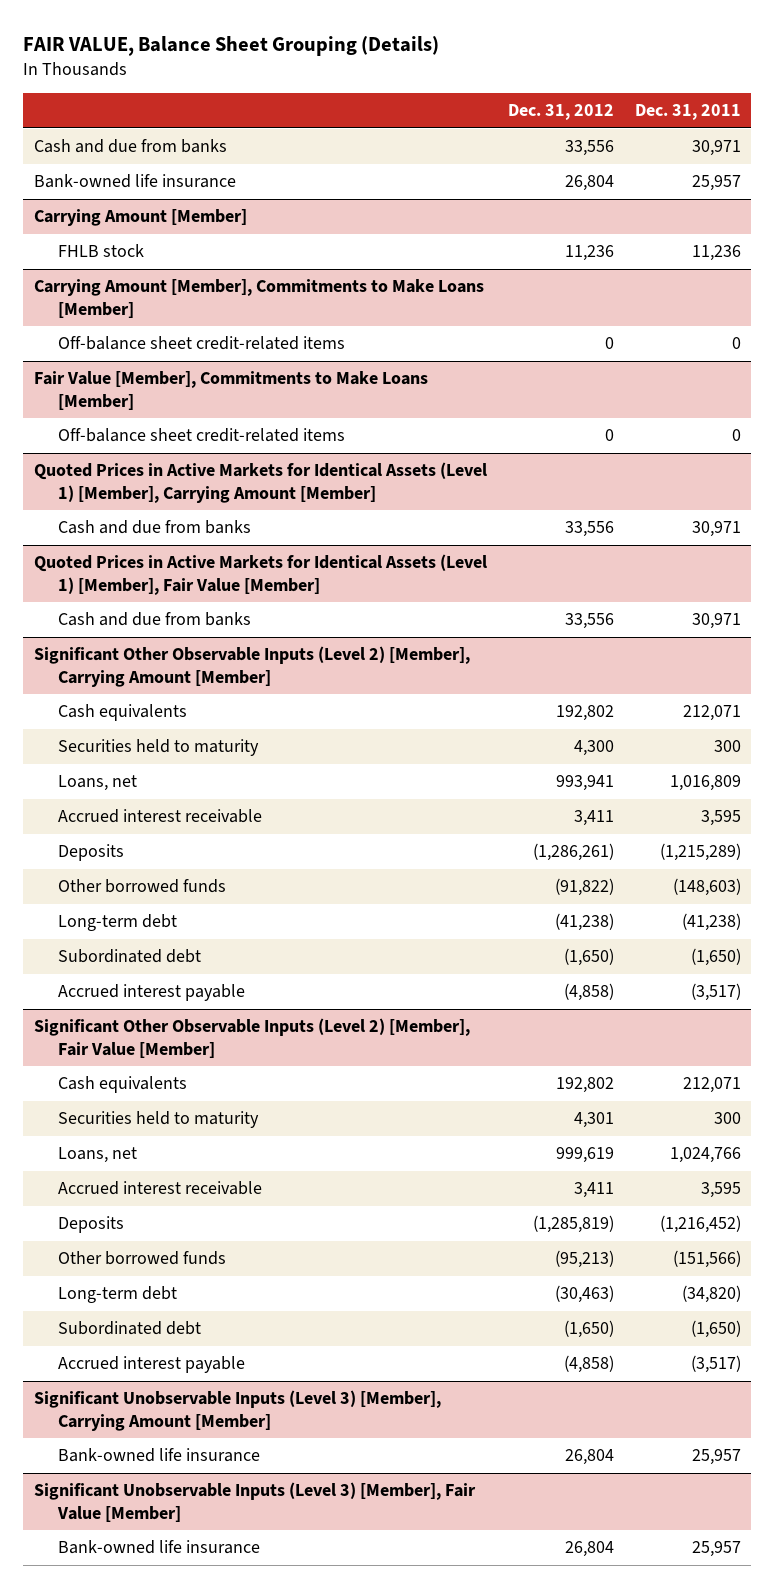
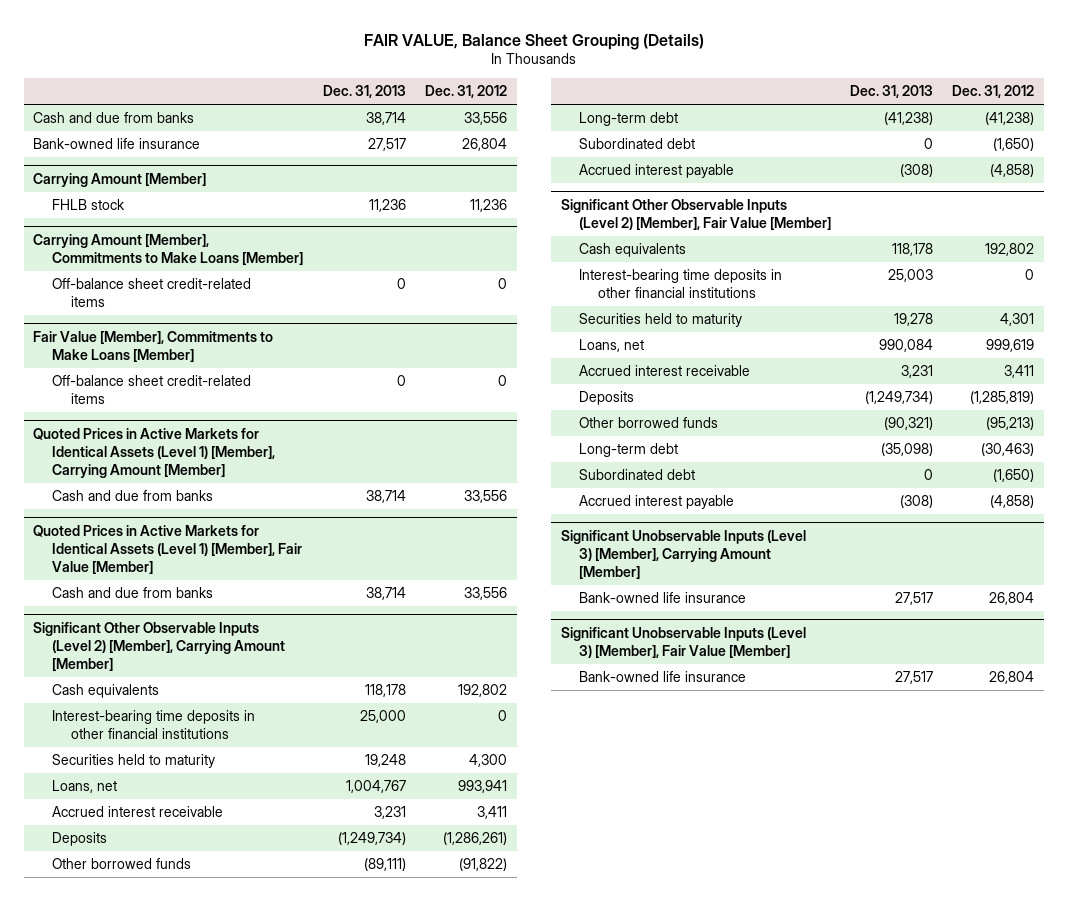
[634,104,741,121] Dec. 31, 2011 -> none
none -> [323,85,407,99] Dec. 31, 2013
none -> [52,709,256,739] Interest-bearing time deposits in other financial institutions
none -> [579,268,783,298] Interest-bearing time deposits in other financial institutions

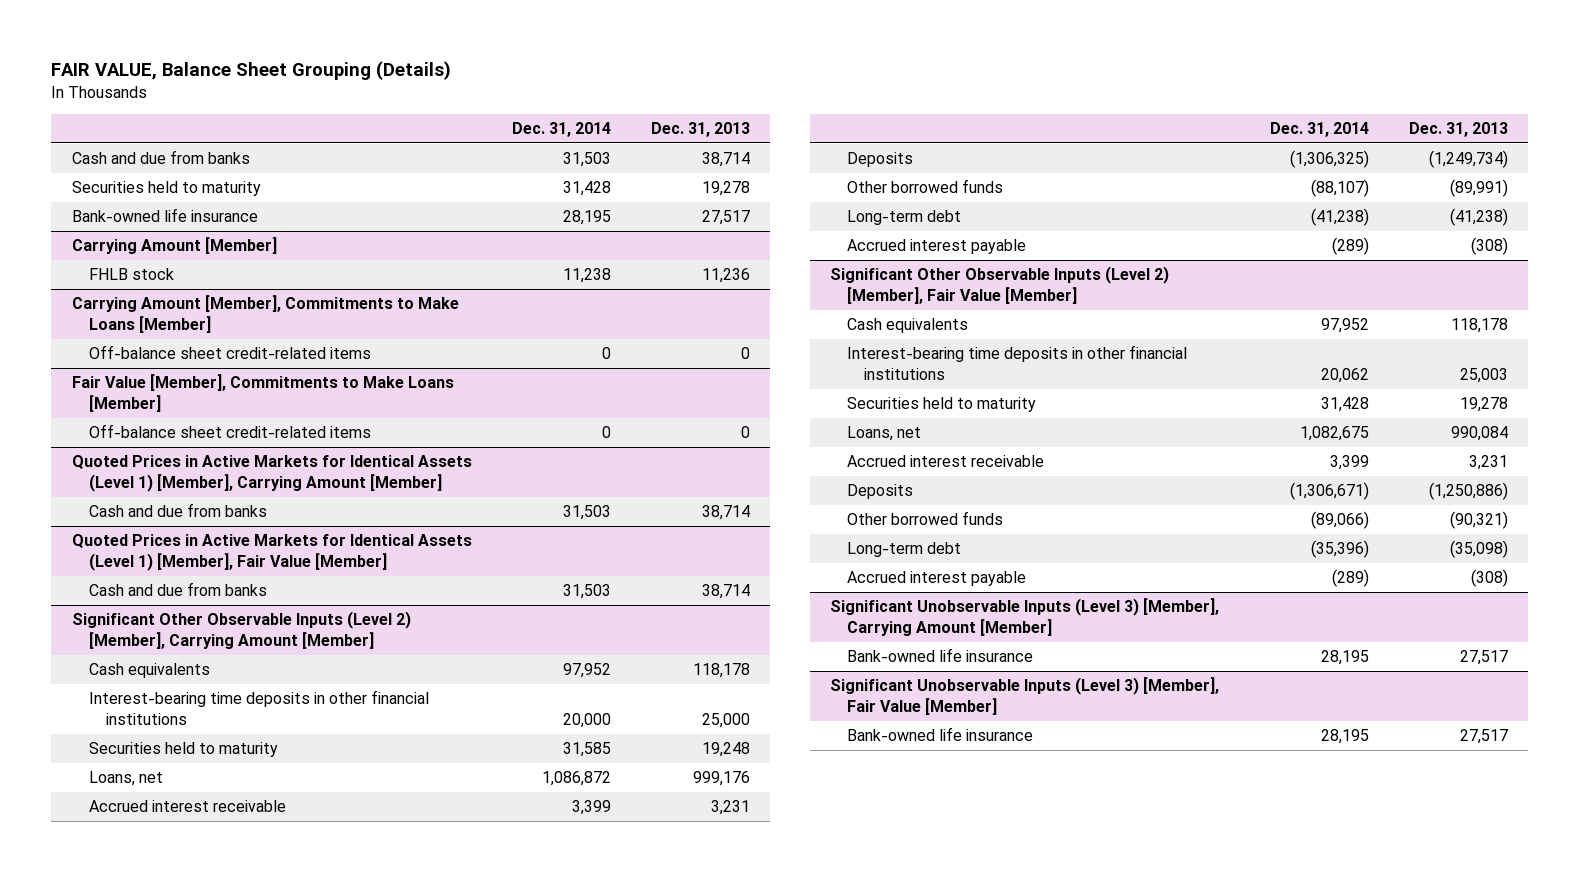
[425,85,508,99] Dec. 31, 2012 -> none
none -> [511,121,611,137] Dec. 31, 2014
none -> [71,181,261,197] Securities held to maturity
[346,779,407,793] 1,004,767 -> [692,771,750,787] 999,176
[364,857,407,871] (89,111) -> [1449,179,1508,198] (89,991)
[579,137,696,149] Subordinated debt -> none
[865,390,934,404] (1,249,734) -> [1428,482,1508,501] (1,250,886)
[579,468,696,480] Subordinated debt -> none

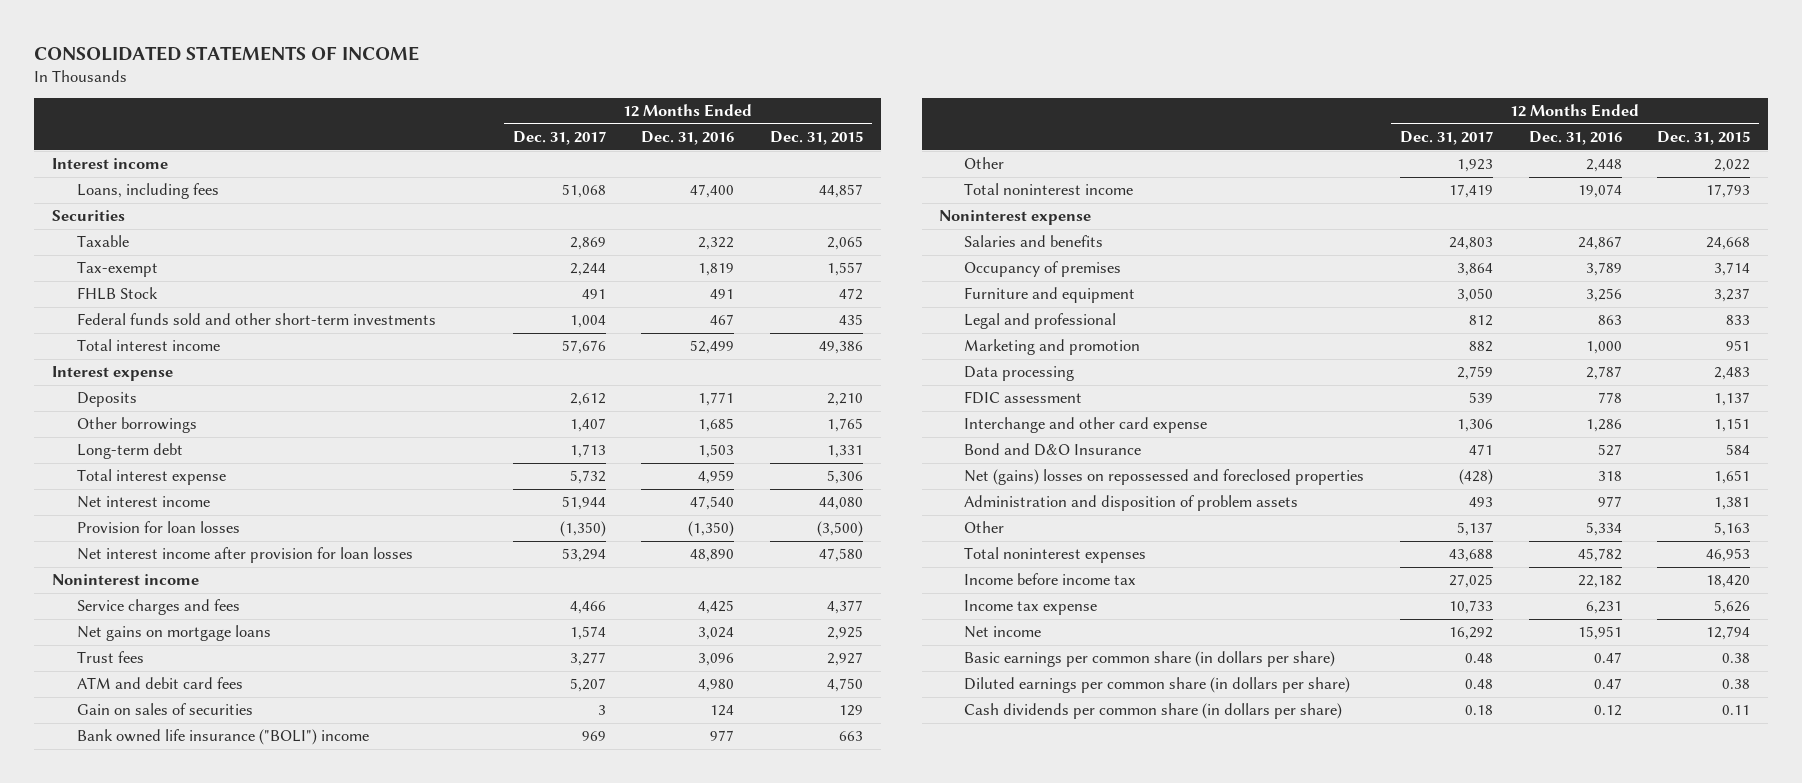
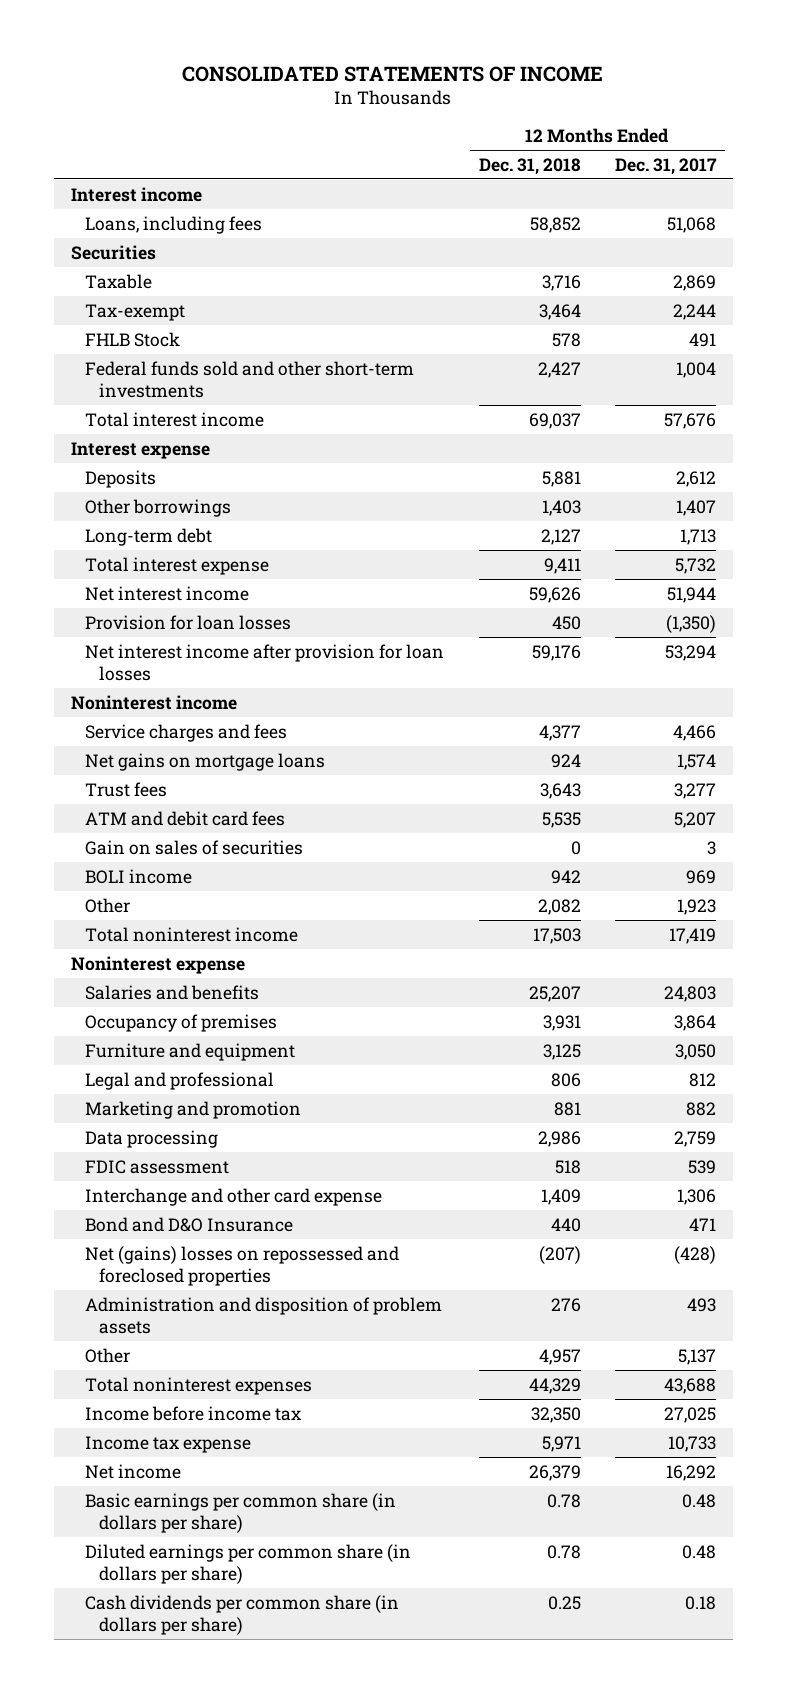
[641,131,735,146] Dec. 31, 2016 -> none
[769,131,863,146] Dec. 31, 2015 -> none
none -> [478,157,581,175] Dec. 31, 2018
[77,729,370,746] Bank owned life insurance ("BOLI") income -> [85,868,193,884] BOLI income

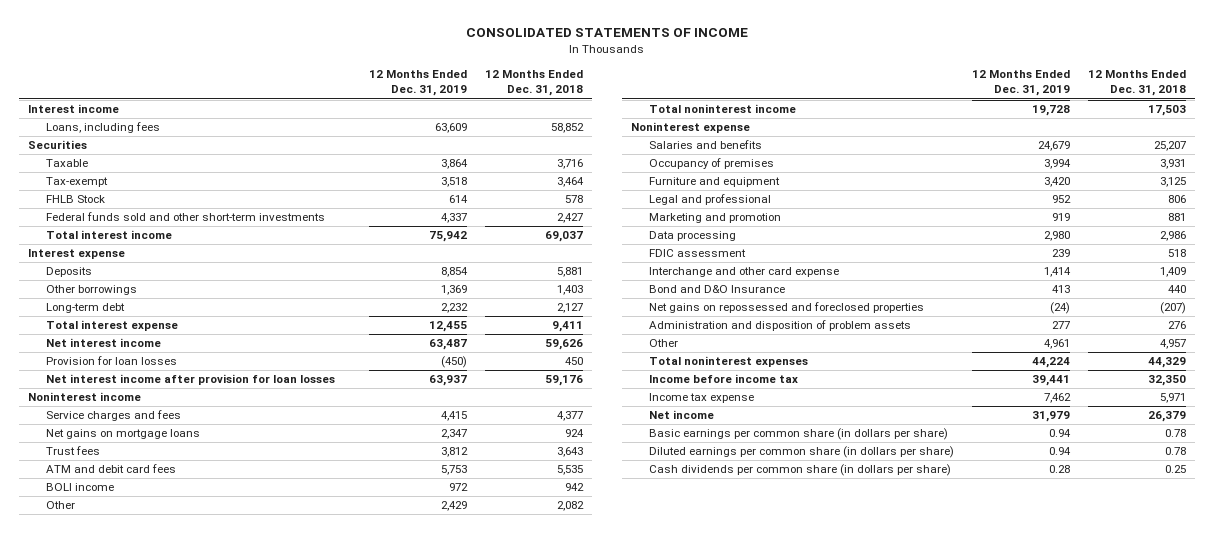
[614,157,717,175] Dec. 31, 2017 -> none
none -> [369,70,468,97] 12 Months Ended Dec. 31, 2019
[85,839,304,855] Gain on sales of securities -> none
[85,1245,400,1286] Net (gains) losses on repossessed and foreclosed properties -> [648,302,924,314] Net gains on repossessed and foreclosed properties

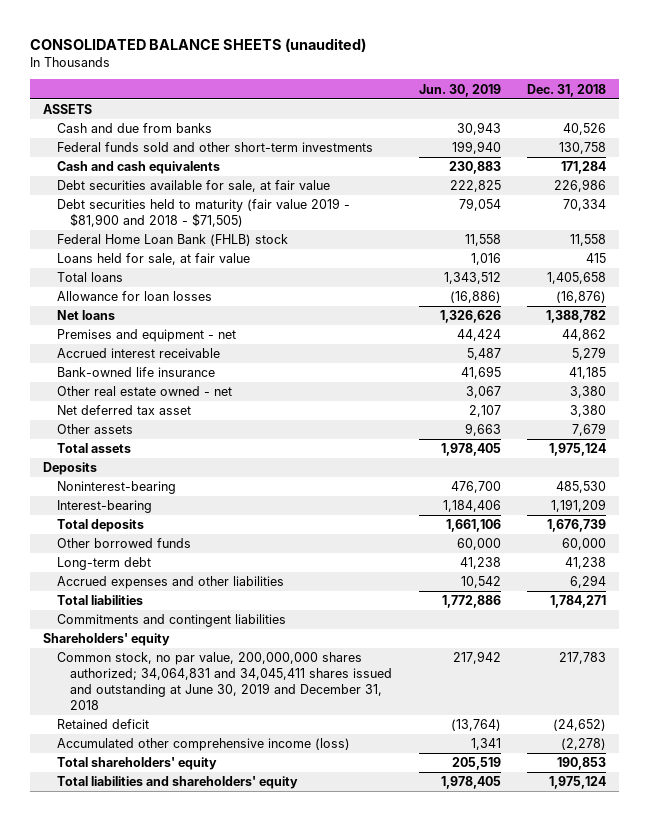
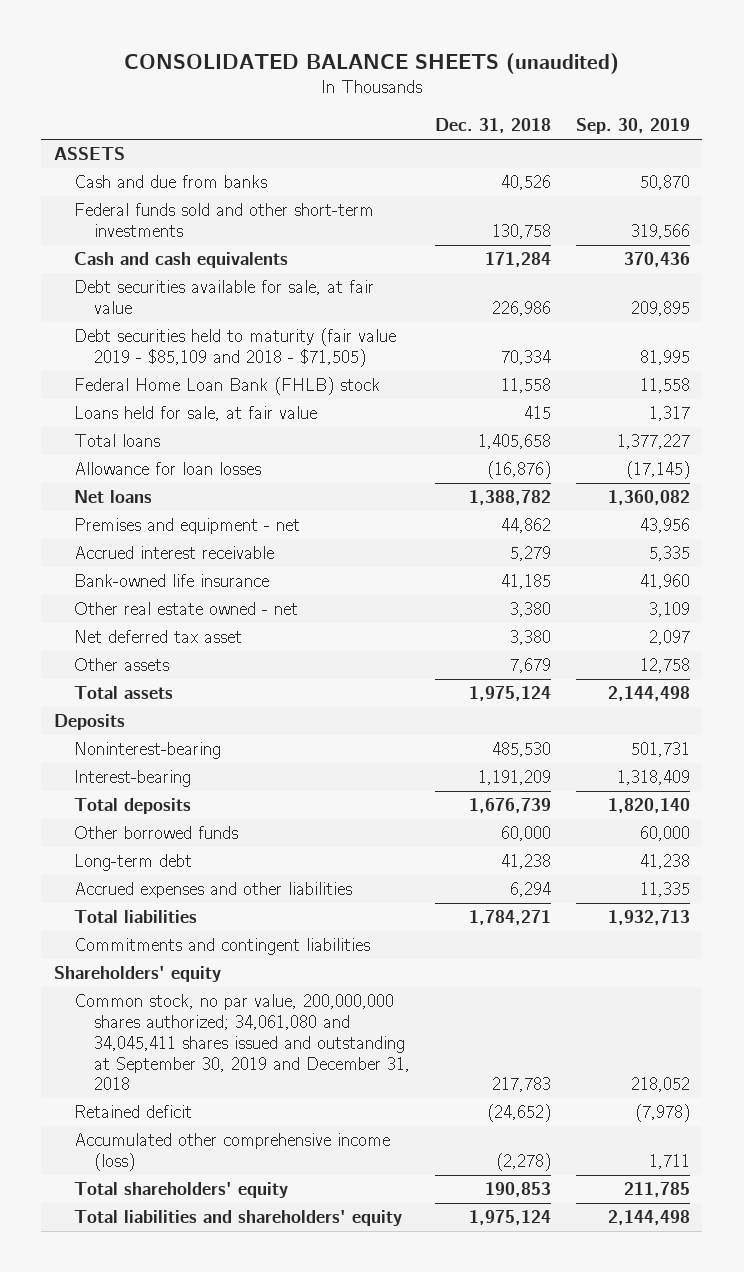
[418,83,501,97] Jun. 30, 2019 -> none
none -> [575,118,690,135] Sep. 30, 2019
[56,198,350,228] Debt securities held to maturity (fair value 2019 - $81,900 and 2018 - $71,505) -> [73,328,396,368] Debt securities held to maturity (fair value 2019 - $85,109 and 2018 - $71,505)
[56,652,393,710] Common stock, no par value, 200,000,000 shares authorized; 34,064,831 and 34,045,411 shares issued and outstanding at June 30, 2019 and December 31, 2018 -> [73,994,410,1091] Common stock, no par value, 200,000,000 shares authorized; 34,061,080 and 34,045,411 shares issued and outstanding at September 30, 2019 and December 31, 2018

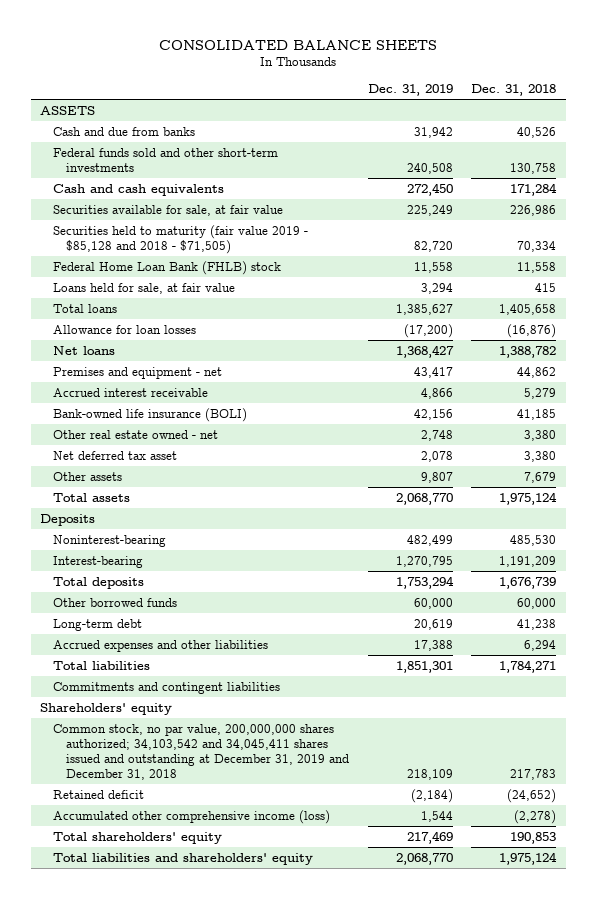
[123,52,619,74] CONSOLIDATED BALANCE SHEETS (unaudited) -> [159,39,438,50] CONSOLIDATED BALANCE SHEETS
[575,118,690,135] Sep. 30, 2019 -> none
none -> [367,84,453,97] Dec. 31, 2019
[73,280,374,315] Debt securities available for sale, at fair value -> [53,204,284,216] Securities available for sale, at fair value
[73,328,396,368] Debt securities held to maturity (fair value 2019 - $85,109 and 2018 - $71,505) -> [53,224,309,254] Securities held to maturity (fair value 2019 - $85,128 and 2018 - $71,505)
[73,574,269,588] Bank-owned life insurance -> [53,407,248,422] Bank-owned life insurance (BOLI)
[73,994,410,1091] Common stock, no par value, 200,000,000 shares authorized; 34,061,080 and 34,045,411 shares issued and outstanding at September 30, 2019 and December 31, 2018 -> [53,723,350,781] Common stock, no par value, 200,000,000 shares authorized; 34,103,542 and 34,045,411 shares issued and outstanding at December 31, 2019 and December 31, 2018

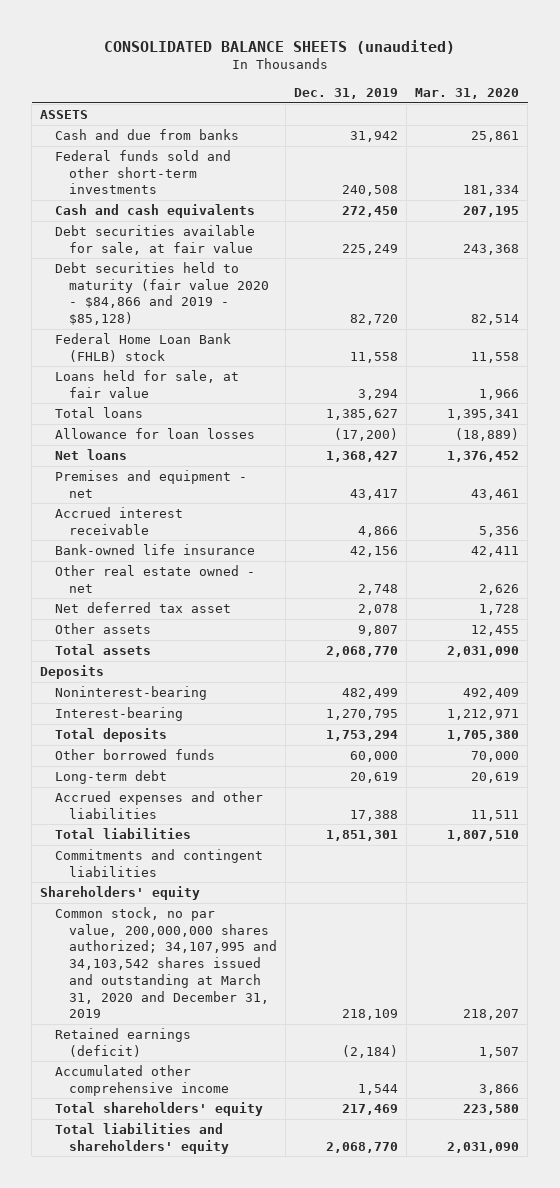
[159,39,438,50] CONSOLIDATED BALANCE SHEETS -> [103,39,455,54] CONSOLIDATED BALANCE SHEETS (unaudited)
[471,84,557,97] Dec. 31, 2018 -> none
none -> [415,88,520,100] Mar. 31, 2020
[53,204,284,216] Securities available for sale, at fair value -> [54,224,255,255] Debt securities available for sale, at fair value
[53,224,309,254] Securities held to maturity (fair value 2019 - $85,128 and 2018 - $71,505) -> [54,261,270,326] Debt securities held to maturity (fair value 2020 - $84,866 and 2019 - $85,128)
[53,407,248,422] Bank-owned life insurance (BOLI) -> [54,543,255,555] Bank-owned life insurance
[53,723,350,781] Common stock, no par value, 200,000,000 shares authorized; 34,103,542 and 34,045,411 shares issued and outstanding at December 31, 2019 and December 31, 2018 -> [54,906,278,1019] Common stock, no par value, 200,000,000 shares authorized; 34,107,995 and 34,103,542 shares issued and outstanding at March 31, 2020 and December 31, 2019
[53,789,145,799] Retained deficit -> [54,1027,191,1057] Retained earnings (deficit)
[53,809,331,824] Accumulated other comprehensive income (loss) -> [54,1064,230,1096] Accumulated other comprehensive income

